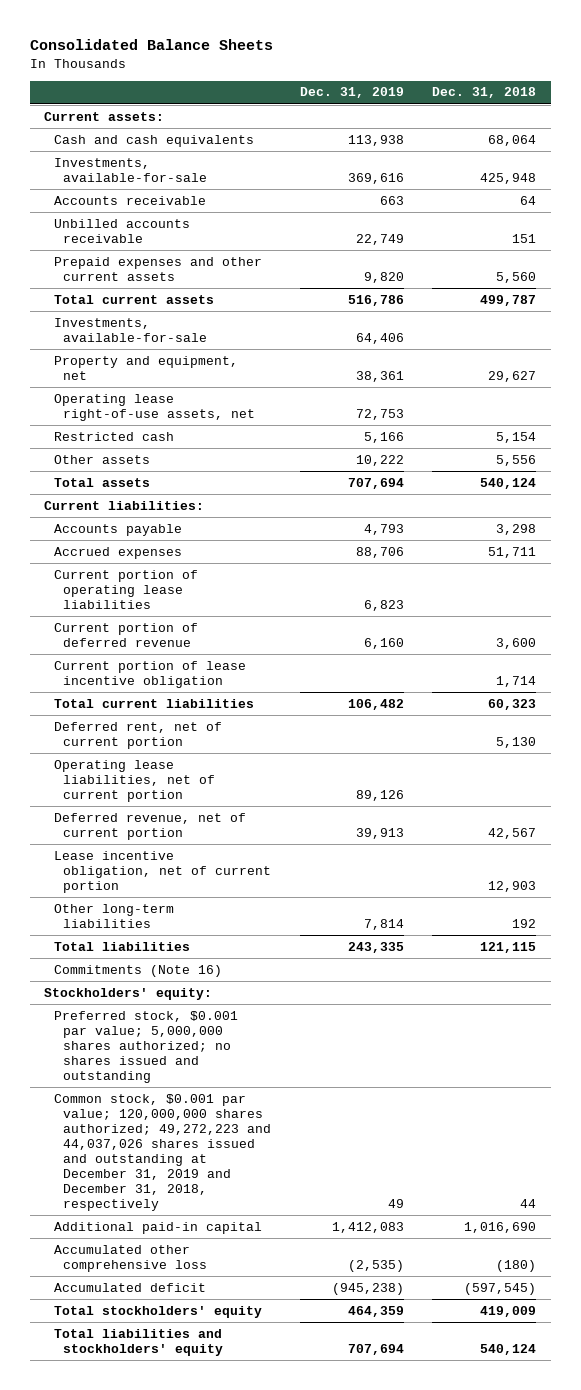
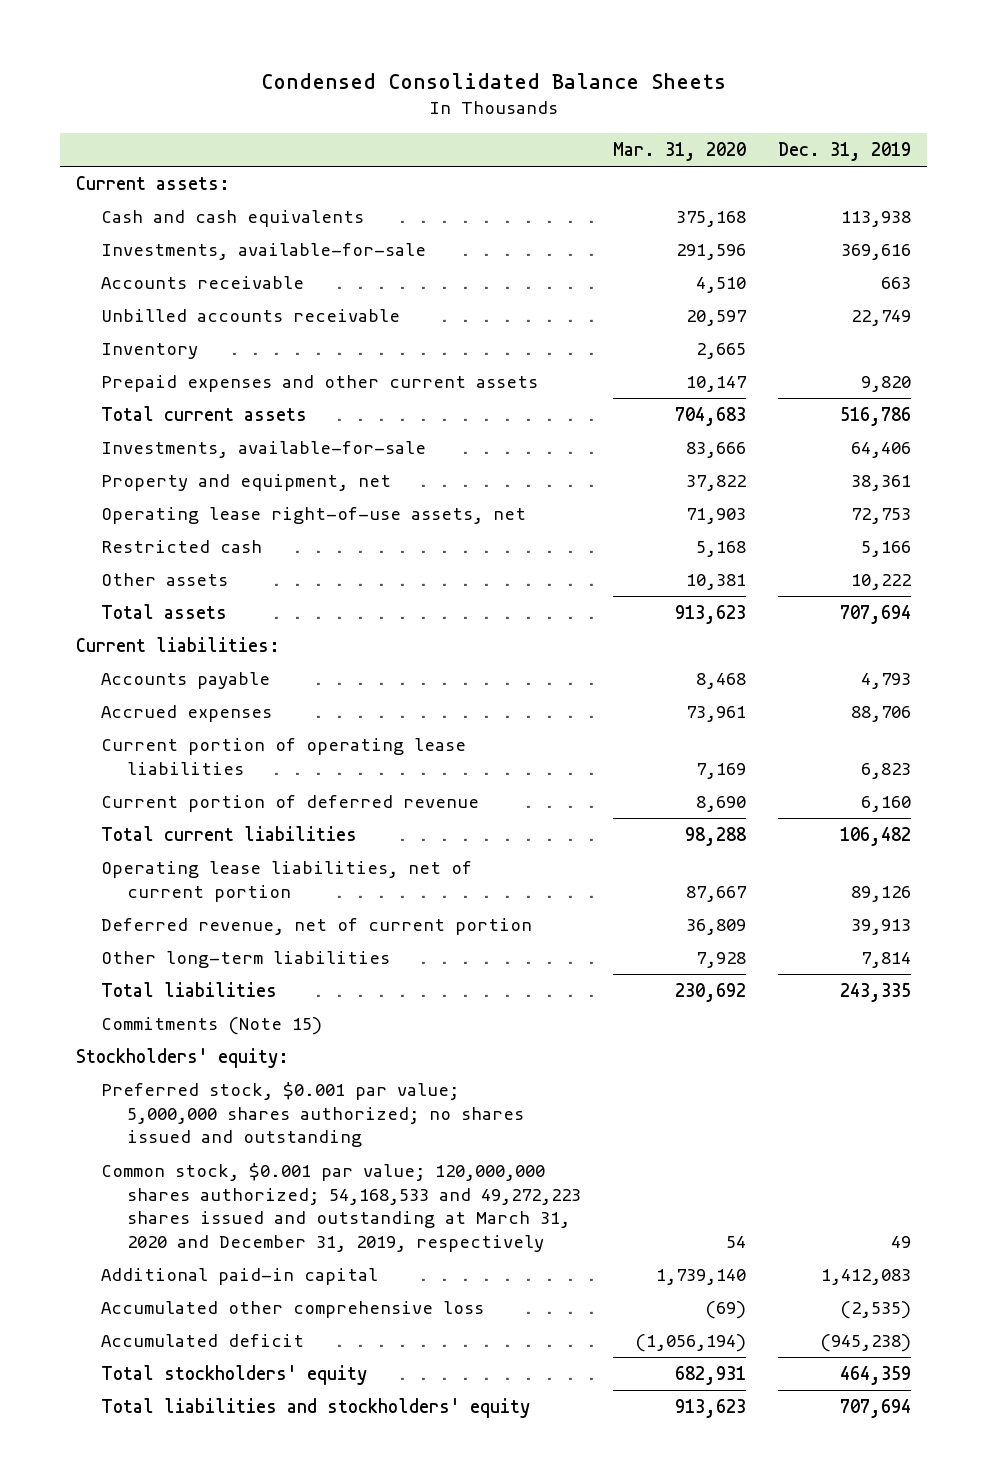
[29,39,273,51] Consolidated Balance Sheets -> [260,72,726,89] Condensed Consolidated Balance Sheets
[432,87,537,99] Dec. 31, 2018 -> none
none -> [612,142,746,162] Mar. 31, 2020
none -> [101,343,199,360] Inventory
[53,660,246,688] Current portion of lease incentive obligation -> none
[53,721,222,749] Deferred rent, net of current portion -> none
[53,850,271,893] Lease incentive obligation, net of current portion -> none
[53,964,222,977] Commitments (Note 16) -> [101,1017,323,1036] Commitments (Note 15)
[53,1093,271,1211] Common stock, $0.001 par value; 120,000,000 shares authorized; 49,272,223 and 44,037,026 shares issued and outstanding at December 31, 2019 and December 31, 2018, respectively -> [101,1163,581,1252] Common stock, $0.001 par value; 120,000,000 shares authorized; 54,168,533 and 49,272,223 shares issued and outstanding at March 31, 2020 and December 31, 2019, respectively

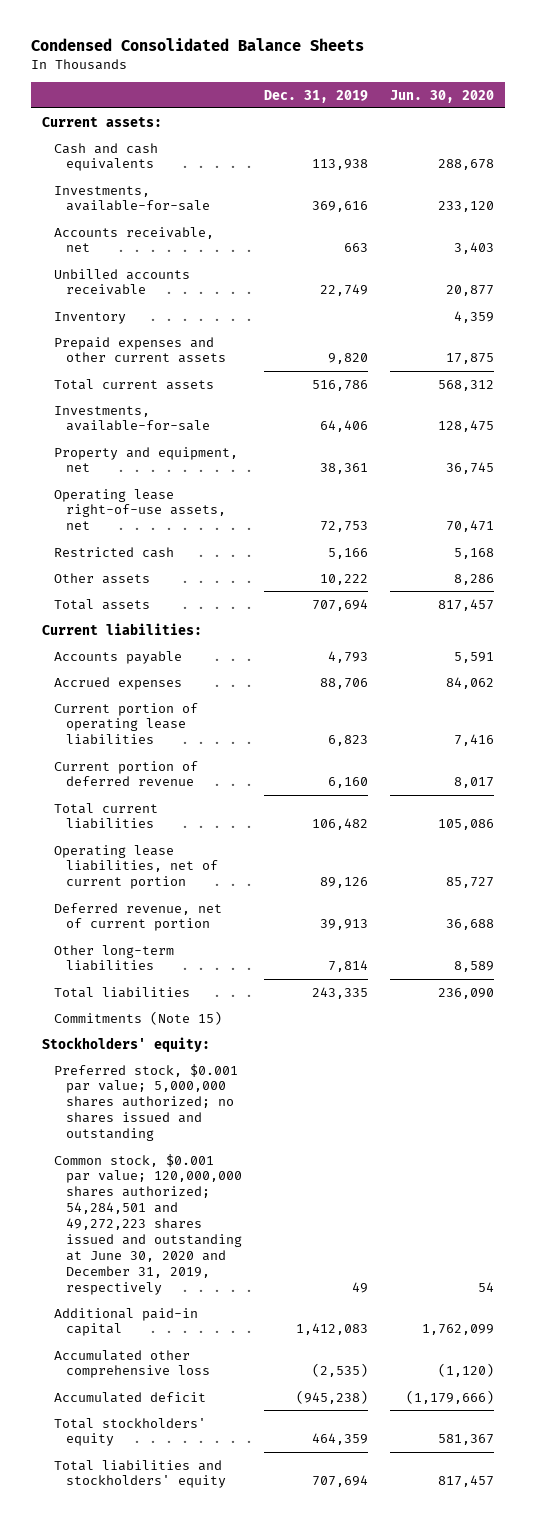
[612,142,746,162] Mar. 31, 2020 -> none
none -> [390,89,495,103] Jun. 30, 2020
[101,276,305,290] Accounts receivable -> [54,226,215,253] Accounts receivable, net
[101,1163,581,1252] Common stock, $0.001 par value; 120,000,000 shares authorized; 54,168,533 and 49,272,223 shares issued and outstanding at March 31, 2020 and December 31, 2019, respectively -> [54,1153,243,1295] Common stock, $0.001 par value; 120,000,000 shares authorized; 54,284,501 and 49,272,223 shares issued and outstanding at June 30, 2020 and December 31, 2019, respectively

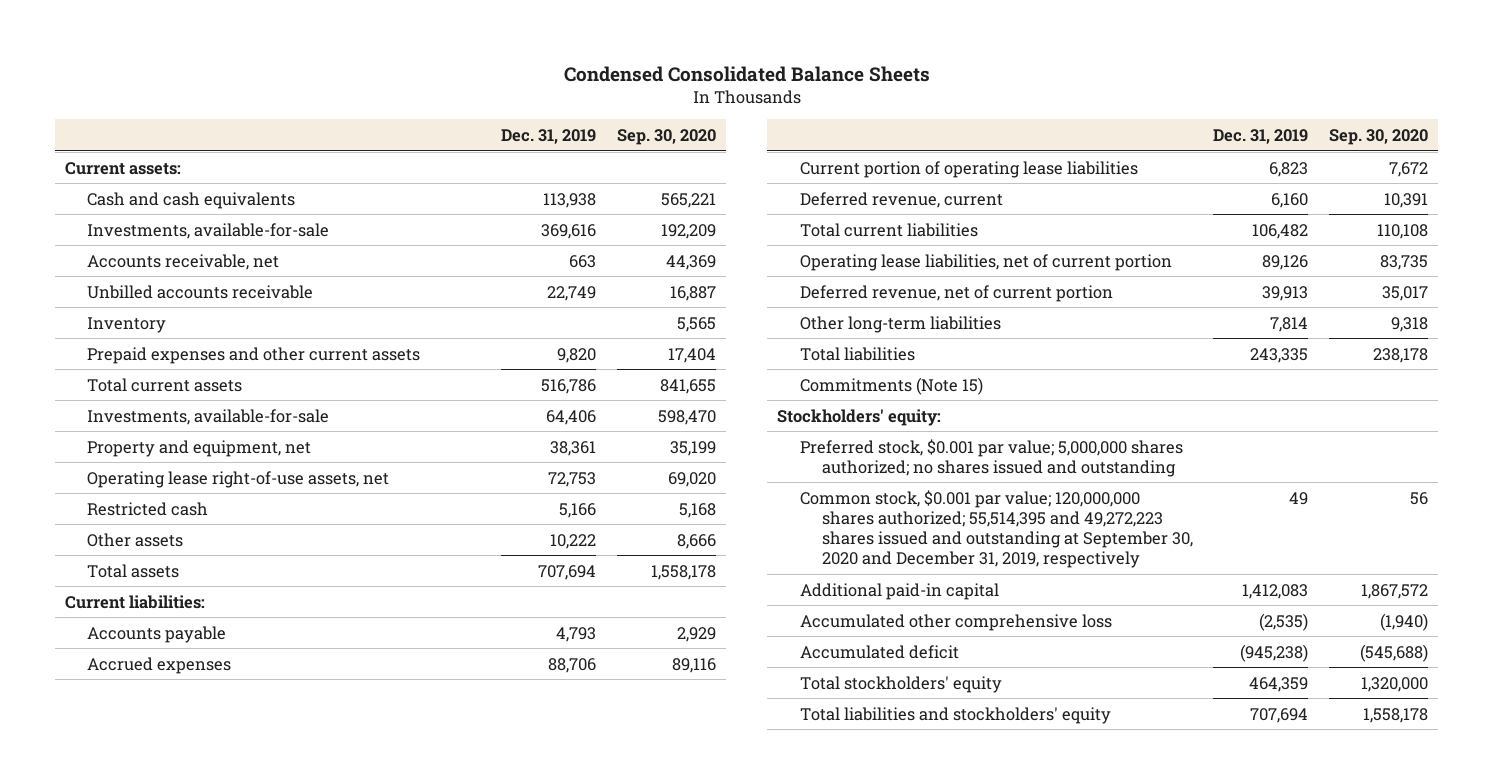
[390,89,495,103] Jun. 30, 2020 -> none
none -> [616,128,716,145] Sep. 30, 2020
[54,760,199,787] Current portion of deferred revenue -> [799,191,1003,208] Deferred revenue, current
[54,1153,243,1295] Common stock, $0.001 par value; 120,000,000 shares authorized; 54,284,501 and 49,272,223 shares issued and outstanding at June 30, 2020 and December 31, 2019, respectively -> [799,489,1193,568] Common stock, $0.001 par value; 120,000,000 shares authorized; 55,514,395 and 49,272,223 shares issued and outstanding at September 30, 2020 and December 31, 2019, respectively

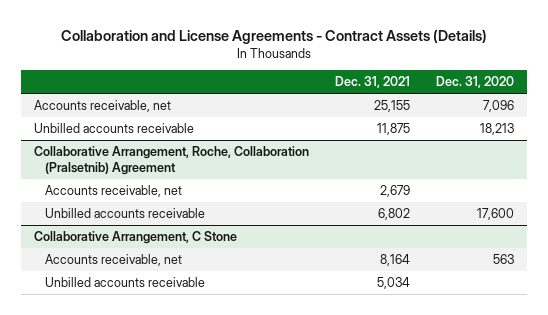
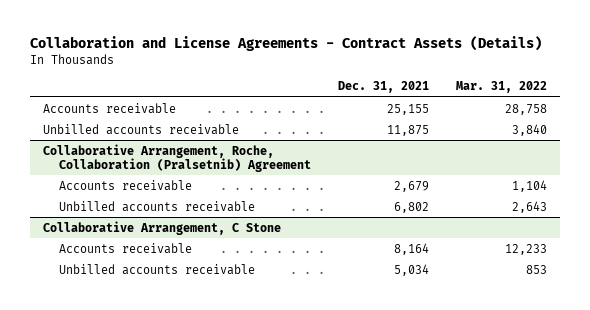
[435,76,514,89] Dec. 31, 2020 -> none
none -> [455,81,547,94] Mar. 31, 2022
[33,99,171,112] Accounts receivable, net -> [43,102,177,114] Accounts receivable
[45,184,183,197] Accounts receivable, net -> [59,179,193,191] Accounts receivable
[45,253,183,266] Accounts receivable, net -> [59,242,193,254] Accounts receivable

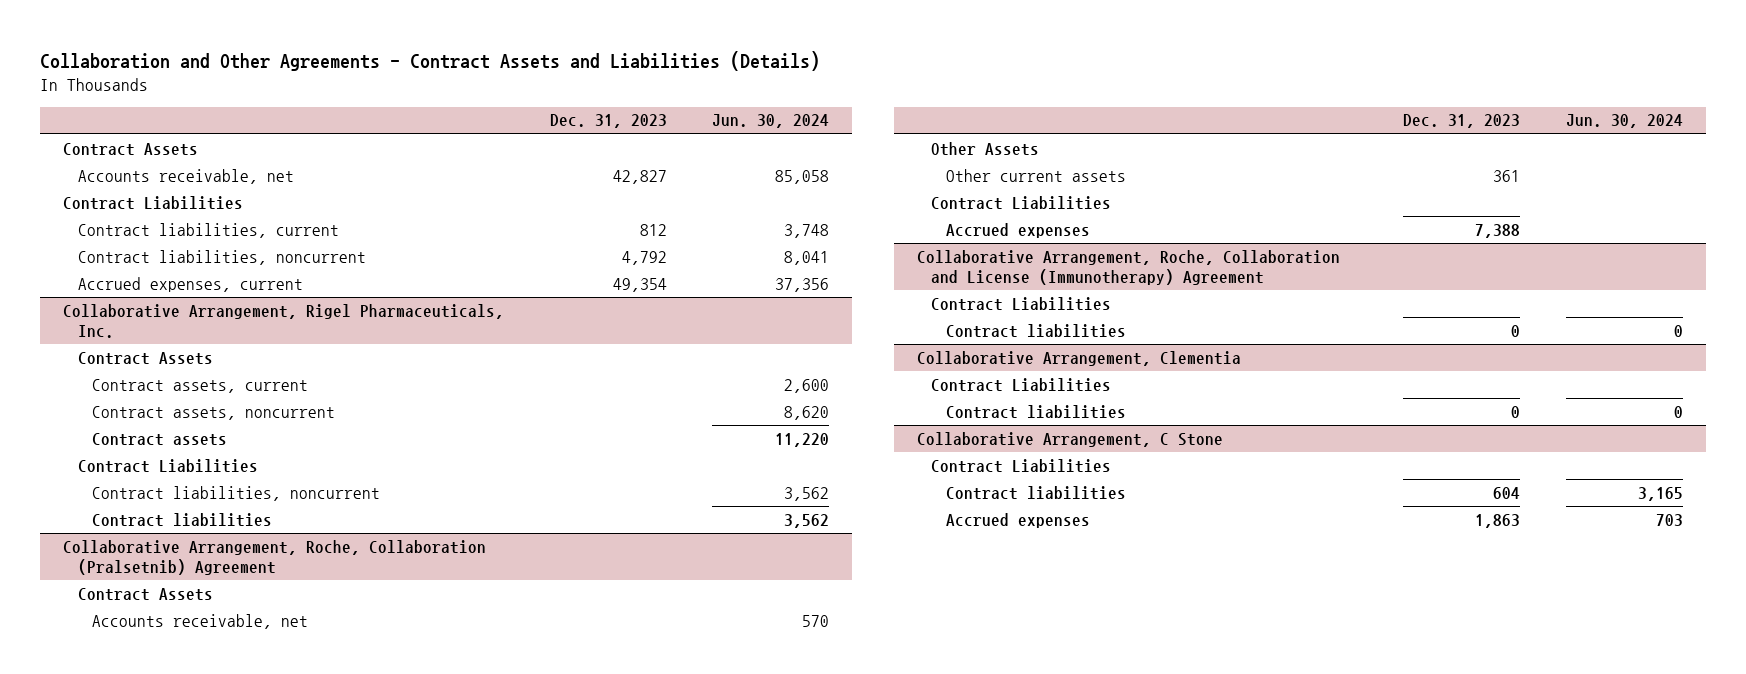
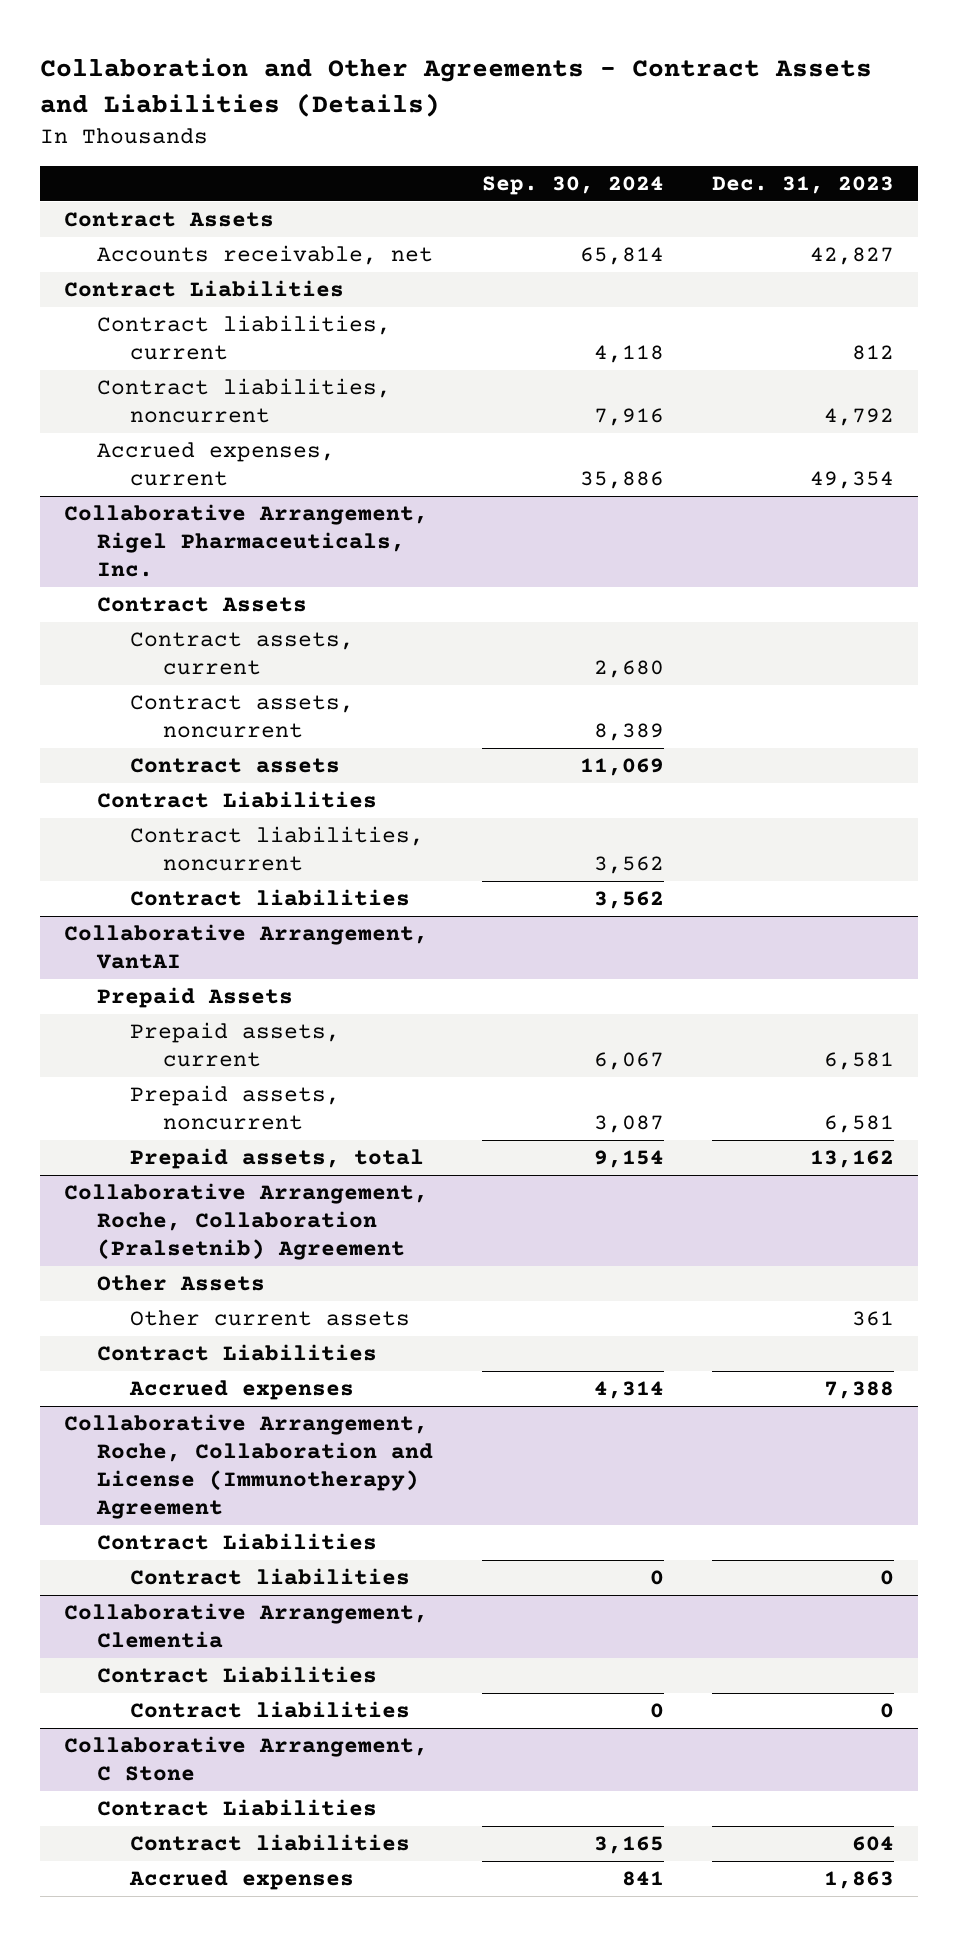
[712,114,830,129] Jun. 30, 2024 -> none
none -> [481,175,664,195] Sep. 30, 2024
none -> [63,924,428,970] Collaborative Arrangement, VantAI
none -> [97,987,294,1009] Prepaid Assets
none -> [130,1022,341,1068] Prepaid assets, current
none -> [130,1085,341,1131] Prepaid assets, noncurrent
none -> [130,1148,425,1170] Prepaid assets, total
[77,587,213,601] Contract Assets -> none
[91,613,308,629] Accounts receivable, net -> none

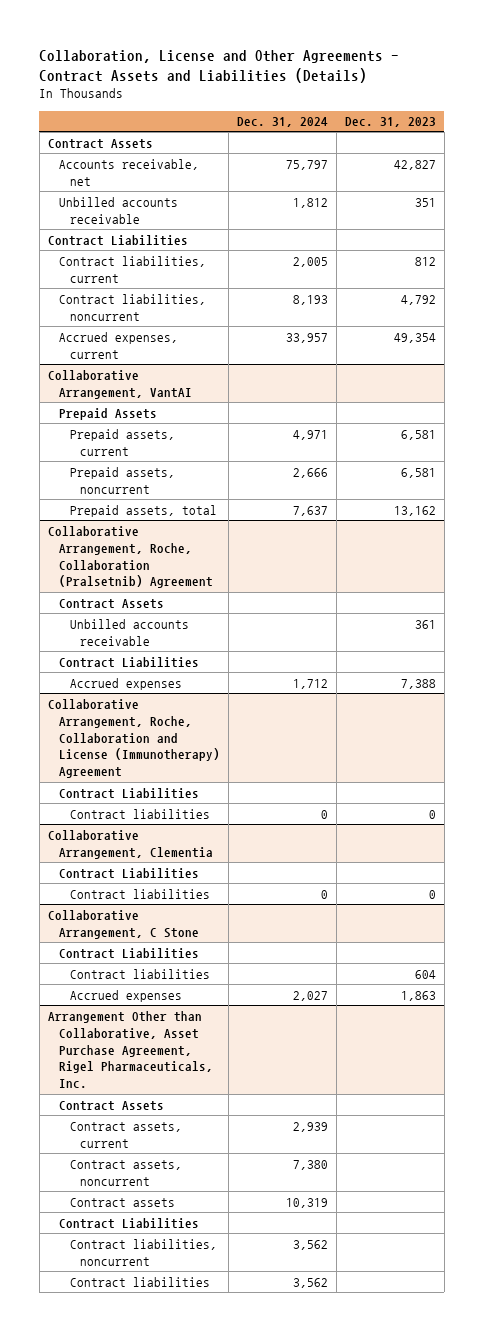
[39,57,872,117] Collaboration and Other Agreements - Contract Assets and Liabilities (Details) -> [39,49,400,83] Collaboration, License and Other Agreements - Contract Assets and Liabilities (Details)
[481,175,664,195] Sep. 30, 2024 -> none
none -> [236,117,328,128] Dec. 31, 2024
none -> [58,196,178,224] Unbilled accounts receivable
[63,504,428,578] Collaborative Arrangement, Rigel Pharmaceuticals, Inc. -> none
[97,597,308,613] Contract Assets -> none
[130,632,355,676] Contract assets, current -> none
[130,695,355,739] Contract assets, noncurrent -> none
[130,758,341,774] Contract assets -> none
[97,791,378,809] Contract Liabilities -> none
[130,826,425,872] Contract liabilities, noncurrent -> none
[130,889,411,907] Contract liabilities -> none
[97,1275,266,1292] Other Assets -> none
none -> [58,598,164,609] Contract Assets
[130,1310,411,1327] Other current assets -> [69,618,189,646] Unbilled accounts receivable
none -> [47,1010,213,1089] Arrangement Other than Collaborative, Asset Purchase Agreement, Rigel Pharmaceuticals, Inc.
none -> [58,1100,164,1111] Contract Assets
none -> [69,1121,182,1148] Contract assets, current
none -> [69,1159,182,1186] Contract assets, noncurrent
none -> [69,1197,175,1207] Contract assets
none -> [58,1217,199,1229] Contract Liabilities
none -> [69,1238,217,1266] Contract liabilities, noncurrent
none -> [69,1276,210,1287] Contract liabilities

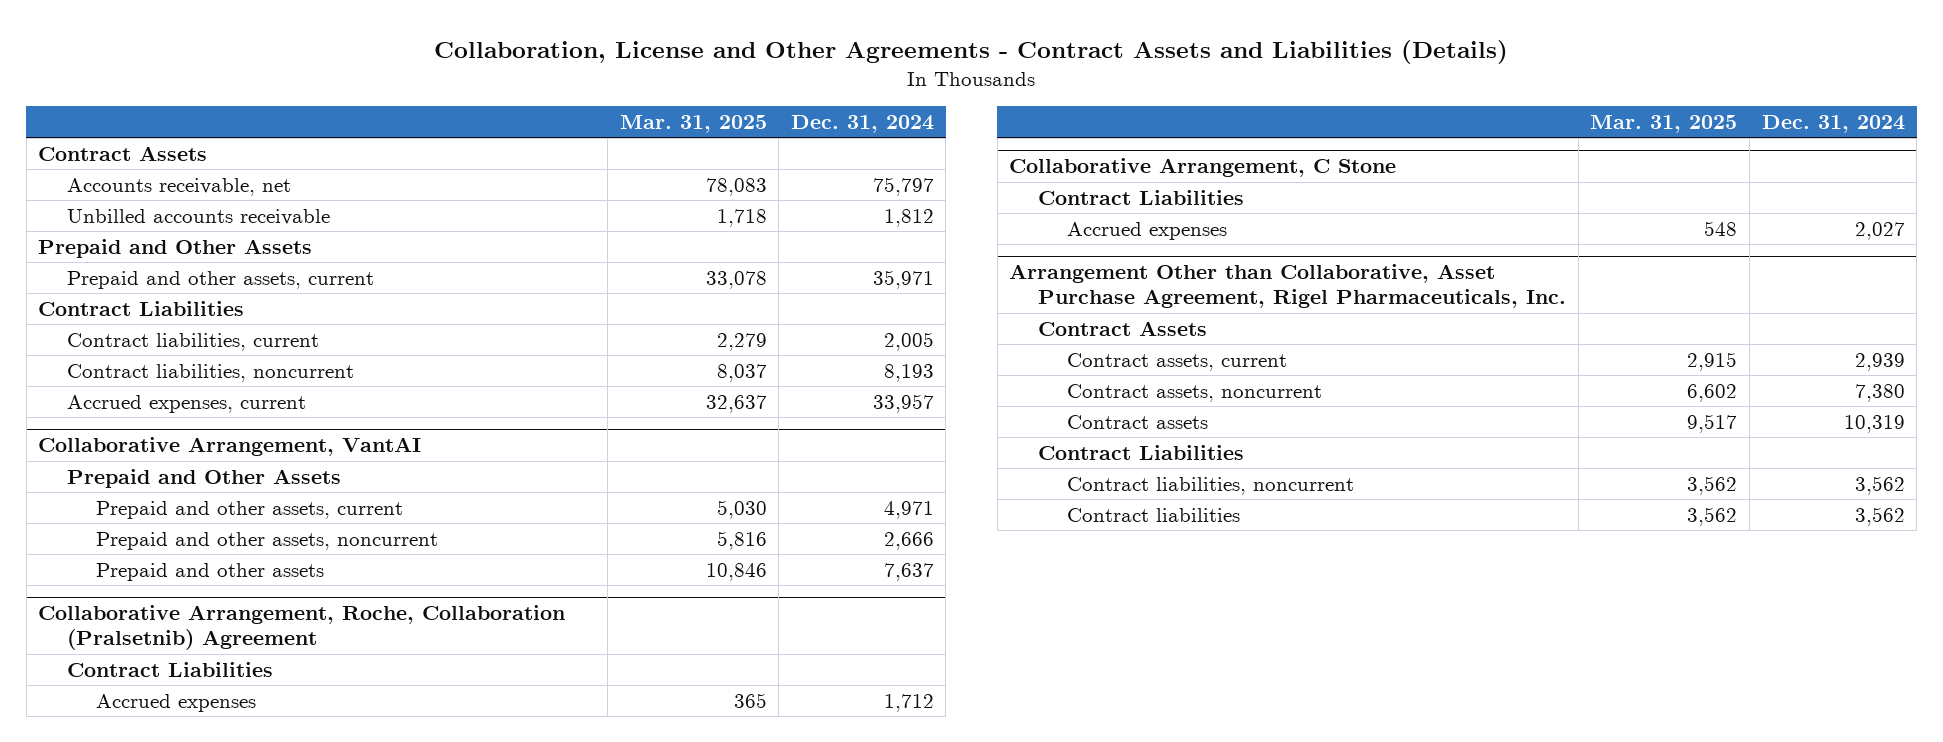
[344,117,436,128] Dec. 31, 2023 -> none
none -> [619,114,767,133] Mar. 31, 2025
none -> [38,238,313,258] Prepaid and Other Assets
none -> [67,270,375,289] Prepaid and other assets, current
[58,407,157,420] Prepaid Assets -> [67,468,342,488] Prepaid and Other Assets
[69,428,175,456] Prepaid assets, current -> [96,500,404,519] Prepaid and other assets, current
[69,466,175,494] Prepaid assets, noncurrent -> [96,531,439,550] Prepaid and other assets, noncurrent
[69,504,217,517] Prepaid assets, total -> [96,562,325,581] Prepaid and other assets
[58,598,164,609] Contract Assets -> none
[69,618,189,646] Unbilled accounts receivable -> none
[47,698,220,779] Collaborative Arrangement, Roche, Collaboration and License (Immunotherapy) Agreement -> none
[58,787,199,799] Contract Liabilities -> none
[69,808,210,819] Contract liabilities -> none
[47,829,213,859] Collaborative Arrangement, Clementia -> none
[58,867,199,879] Contract Liabilities -> none
[69,888,210,899] Contract liabilities -> none
[69,968,210,979] Contract liabilities -> none

